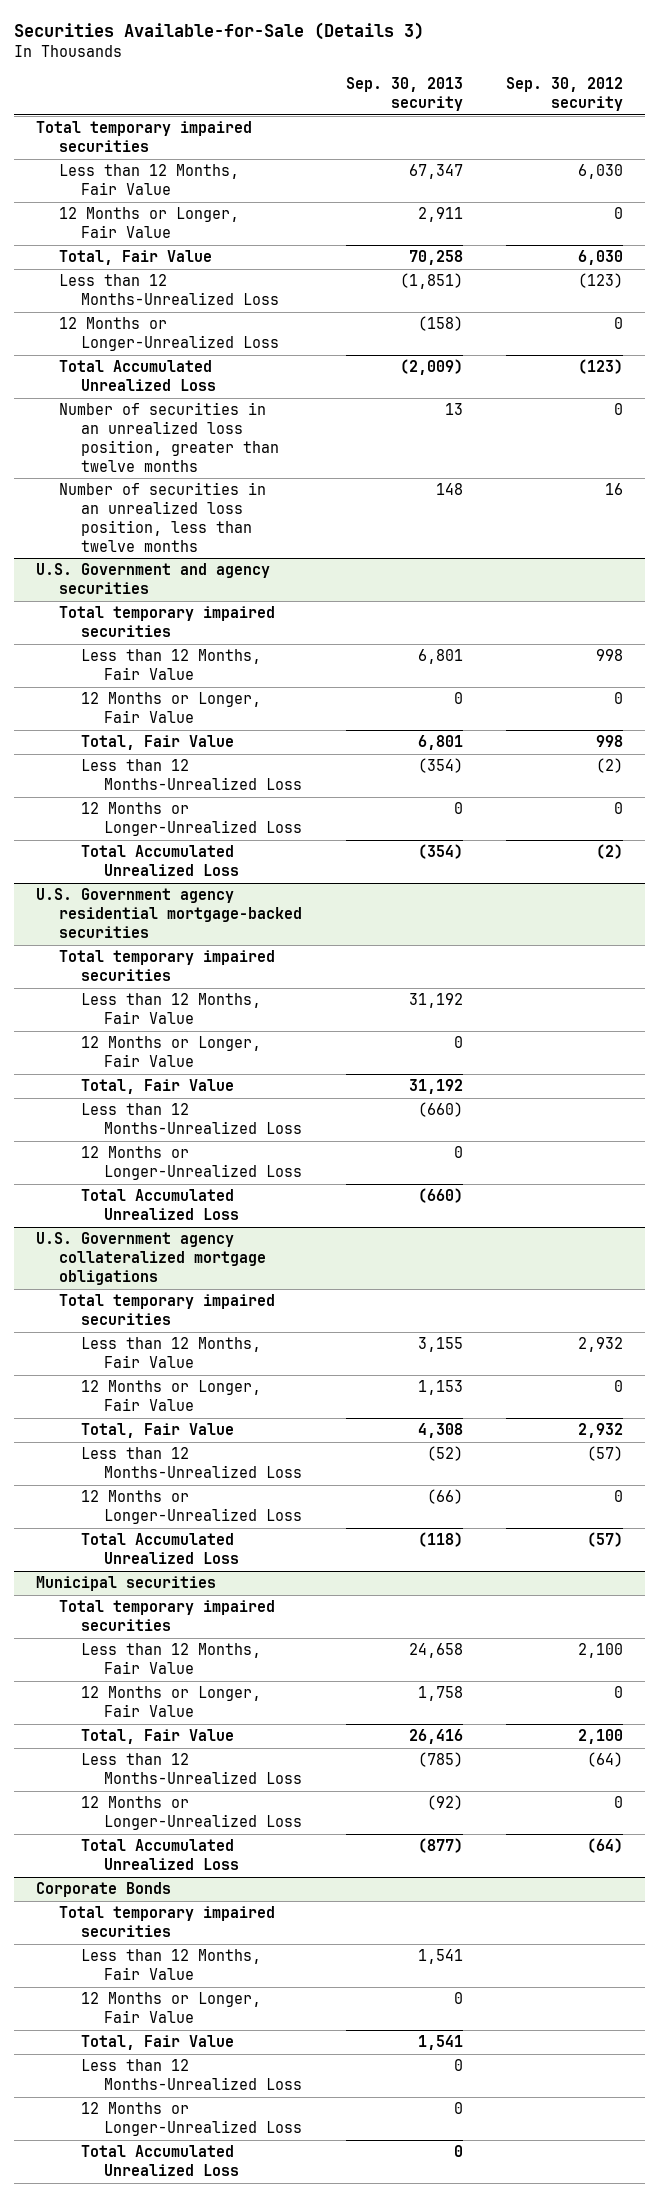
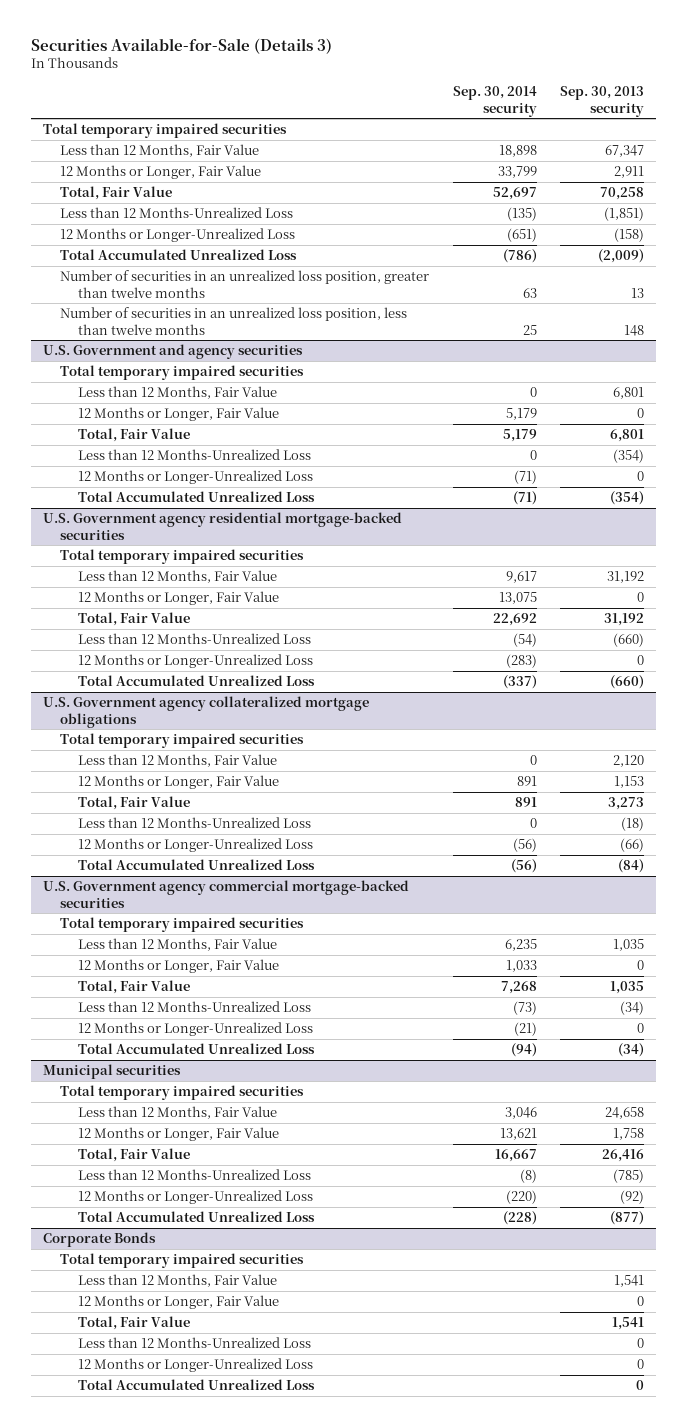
[506,77,624,112] Sep. 30, 2012 security -> none
none -> [452,86,537,117] Sep. 30, 2014 security
[417,1337,463,1353] 3,155 -> [613,755,645,768] 2,120
[417,1423,463,1439] 4,308 -> [608,797,645,811] 3,273
[426,1446,463,1462] (52) -> [621,817,645,832] (18)
[417,1532,463,1548] (118) -> [618,859,645,874] (84)
none -> [42,880,409,908] U.S. Government agency commercial mortgage-backed securities
none -> [60,917,305,933] Total temporary impaired securities
none -> [77,938,277,952] Less than 12 Months, Fair Value
none -> [77,959,279,974] 12 Months or Longer, Fair Value
none -> [77,980,190,995] Total, Fair Value
none -> [77,1001,311,1013] Less than 12 Months-Unrealized Loss
none -> [77,1022,313,1037] 12 Months or Longer-Unrealized Loss
none -> [77,1043,315,1055] Total Accumulated Unrealized Loss

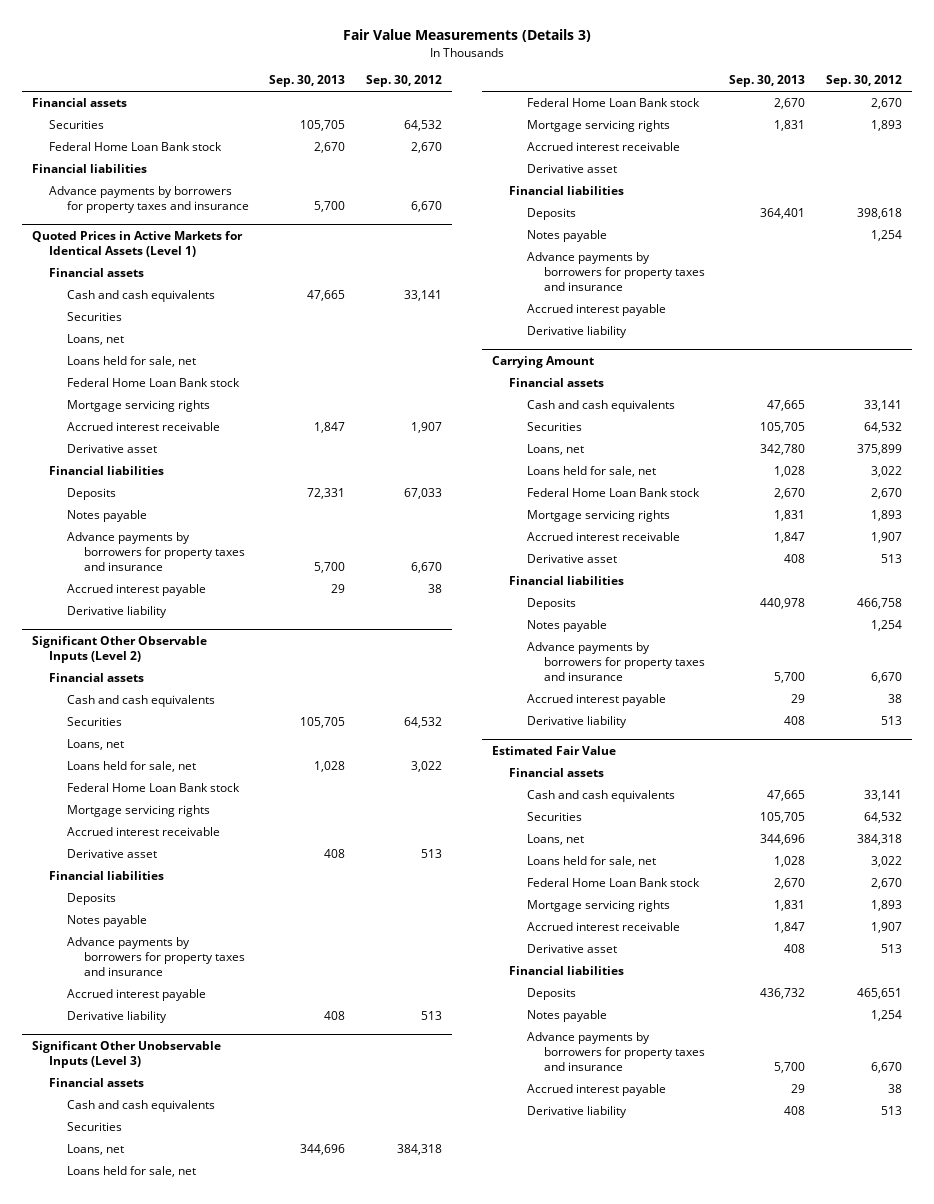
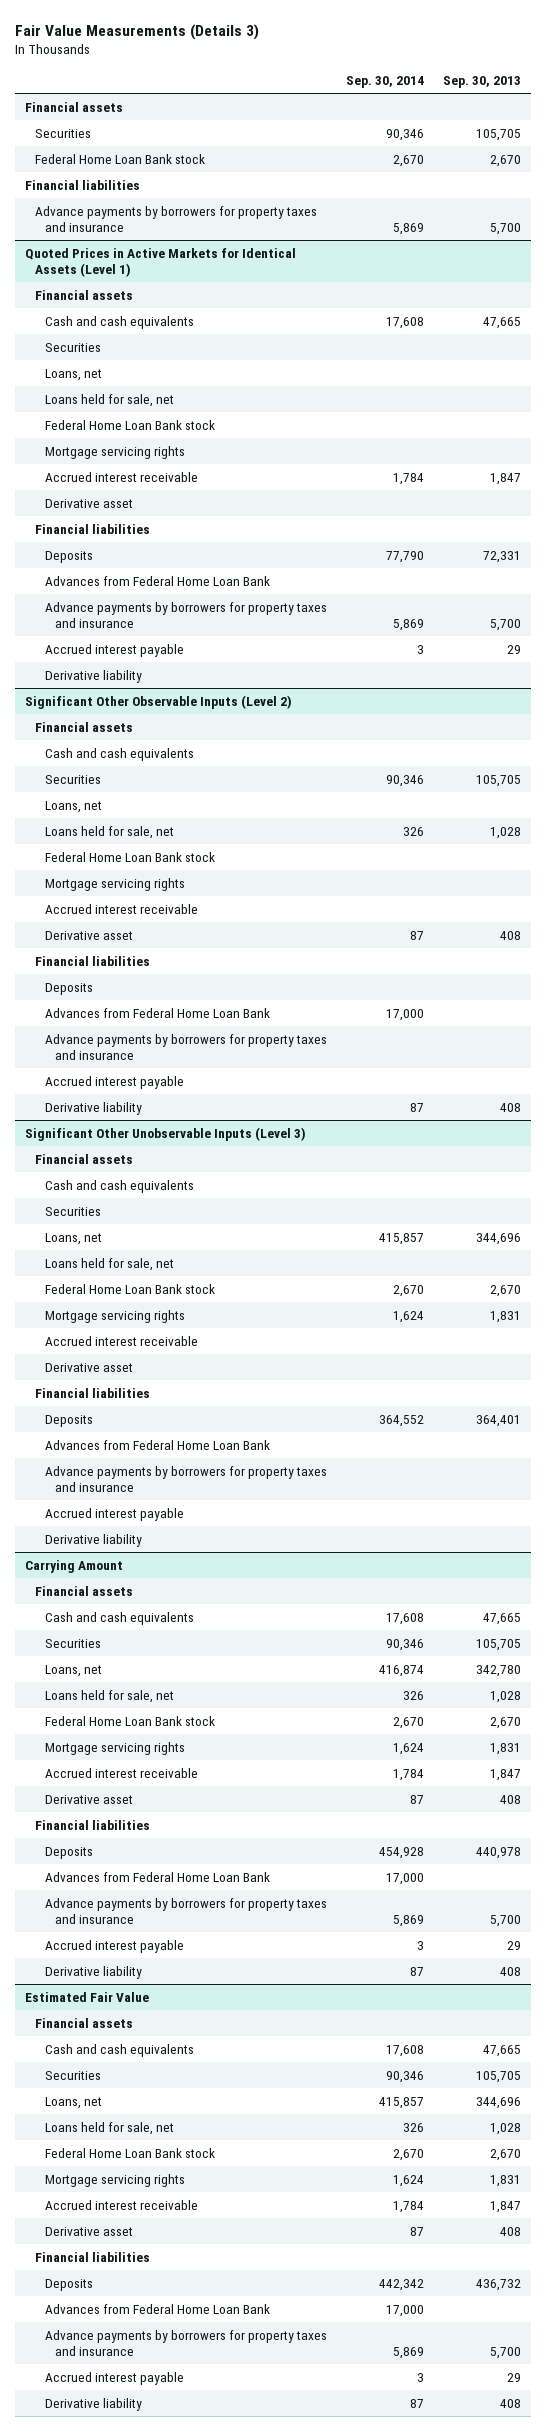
[365,75,442,88] Sep. 30, 2012 -> none
none -> [345,76,424,89] Sep. 30, 2014
[66,510,147,523] Notes payable -> [44,575,270,586] Advances from Federal Home Loan Bank
[66,915,147,928] Notes payable -> [44,1007,270,1018] Advances from Federal Home Loan Bank
[526,230,607,243] Notes payable -> [44,1439,270,1450] Advances from Federal Home Loan Bank
[526,620,607,633] Notes payable -> [44,1871,270,1882] Advances from Federal Home Loan Bank
[526,1010,607,1023] Notes payable -> [44,2303,270,2314] Advances from Federal Home Loan Bank

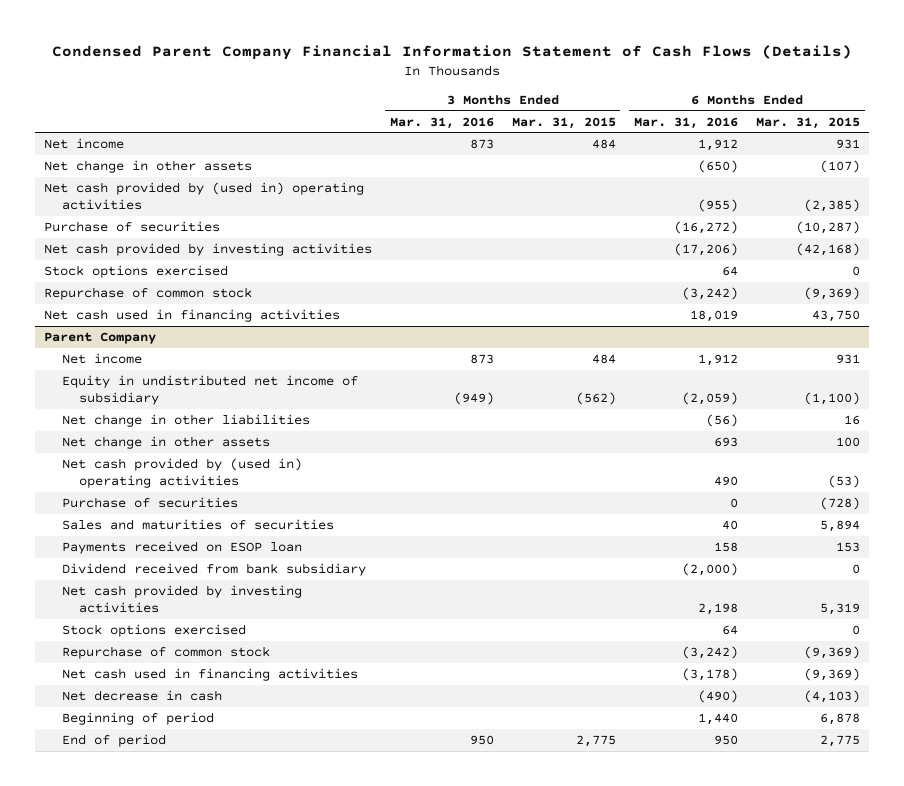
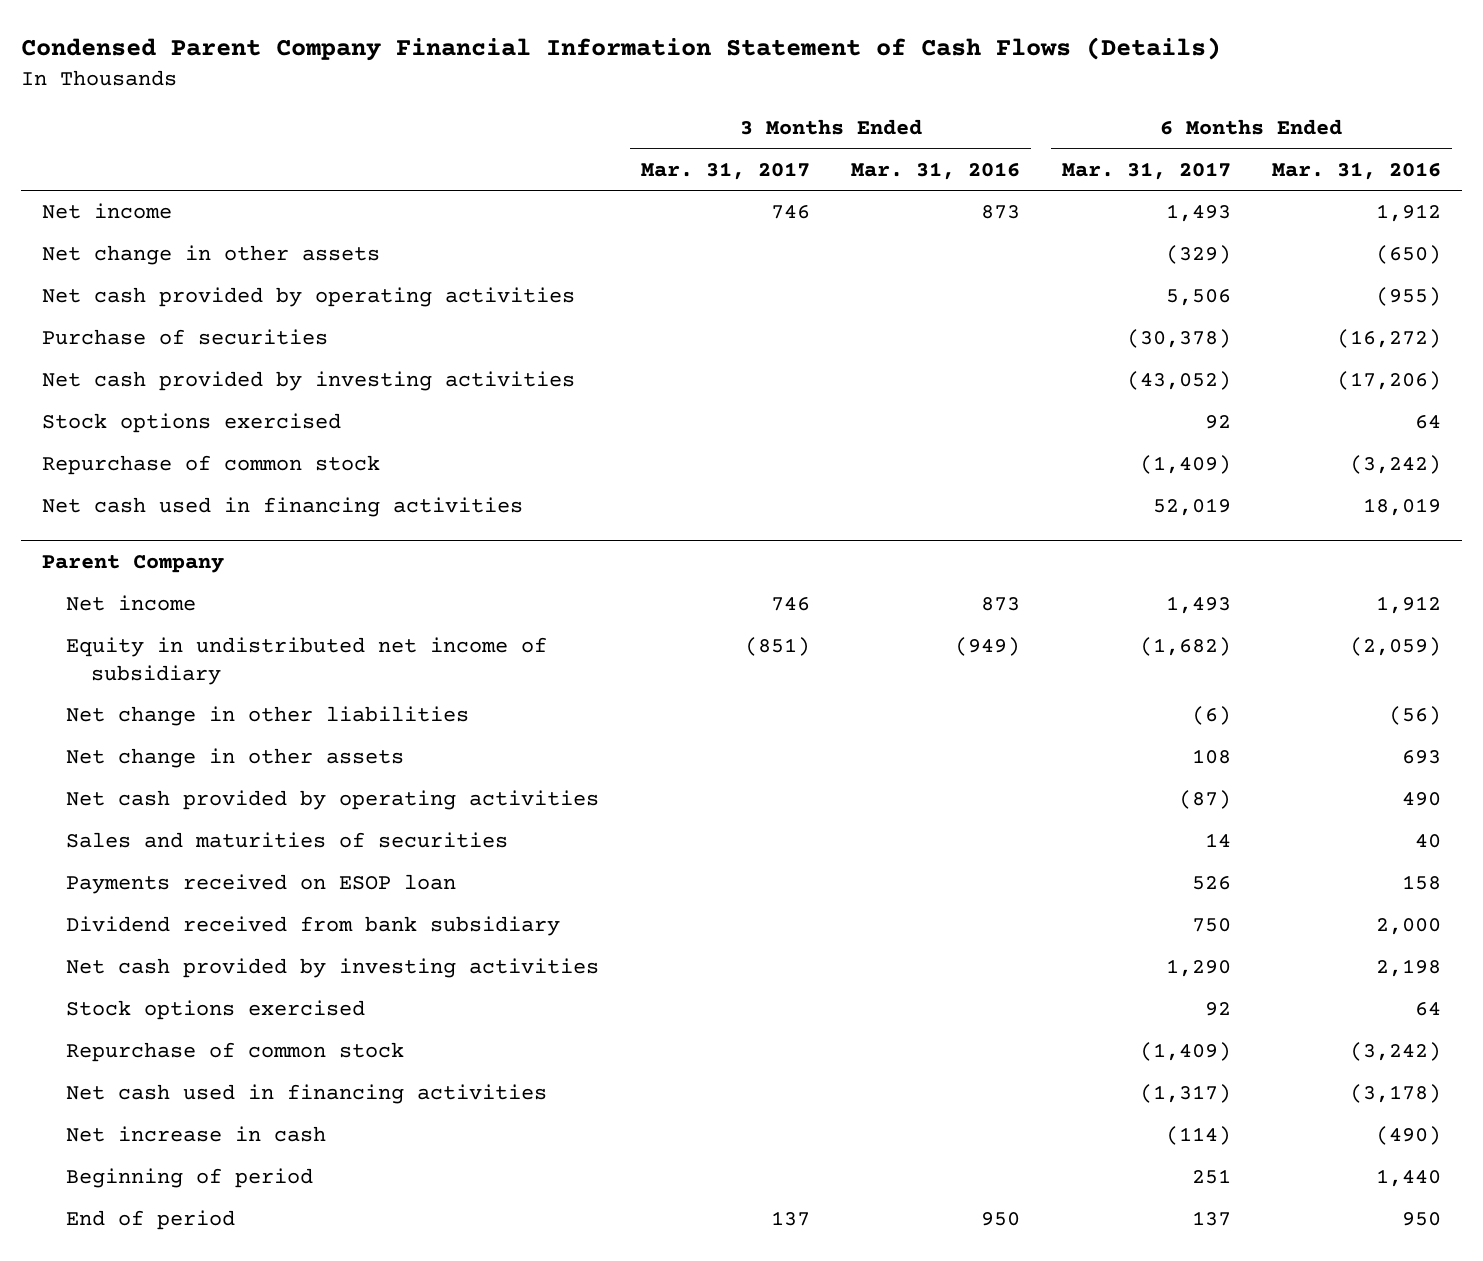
[511,116,616,129] Mar. 31, 2015 -> none
[756,116,861,129] Mar. 31, 2015 -> none
none -> [640,161,810,180] Mar. 31, 2017
none -> [1061,161,1231,180] Mar. 31, 2017
[43,182,364,211] Net cash provided by (used in) operating activities -> [41,287,575,308] Net cash provided by operating activities
[61,497,238,509] Purchase of securities -> none
[61,458,302,489] Net cash provided by (used in) operating activities -> [66,790,600,811] Net cash provided by operating activities
[682,563,739,577] (2,000) -> [1376,918,1442,936] 2,000
[61,690,222,702] Net decrease in cash -> [66,1126,327,1143] Net increase in cash

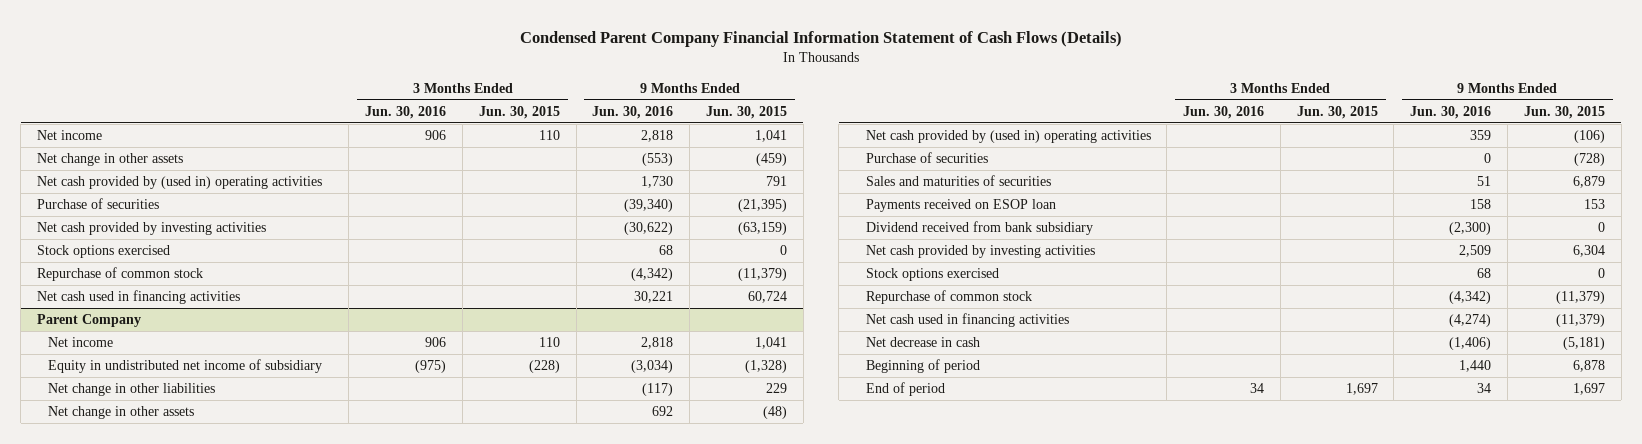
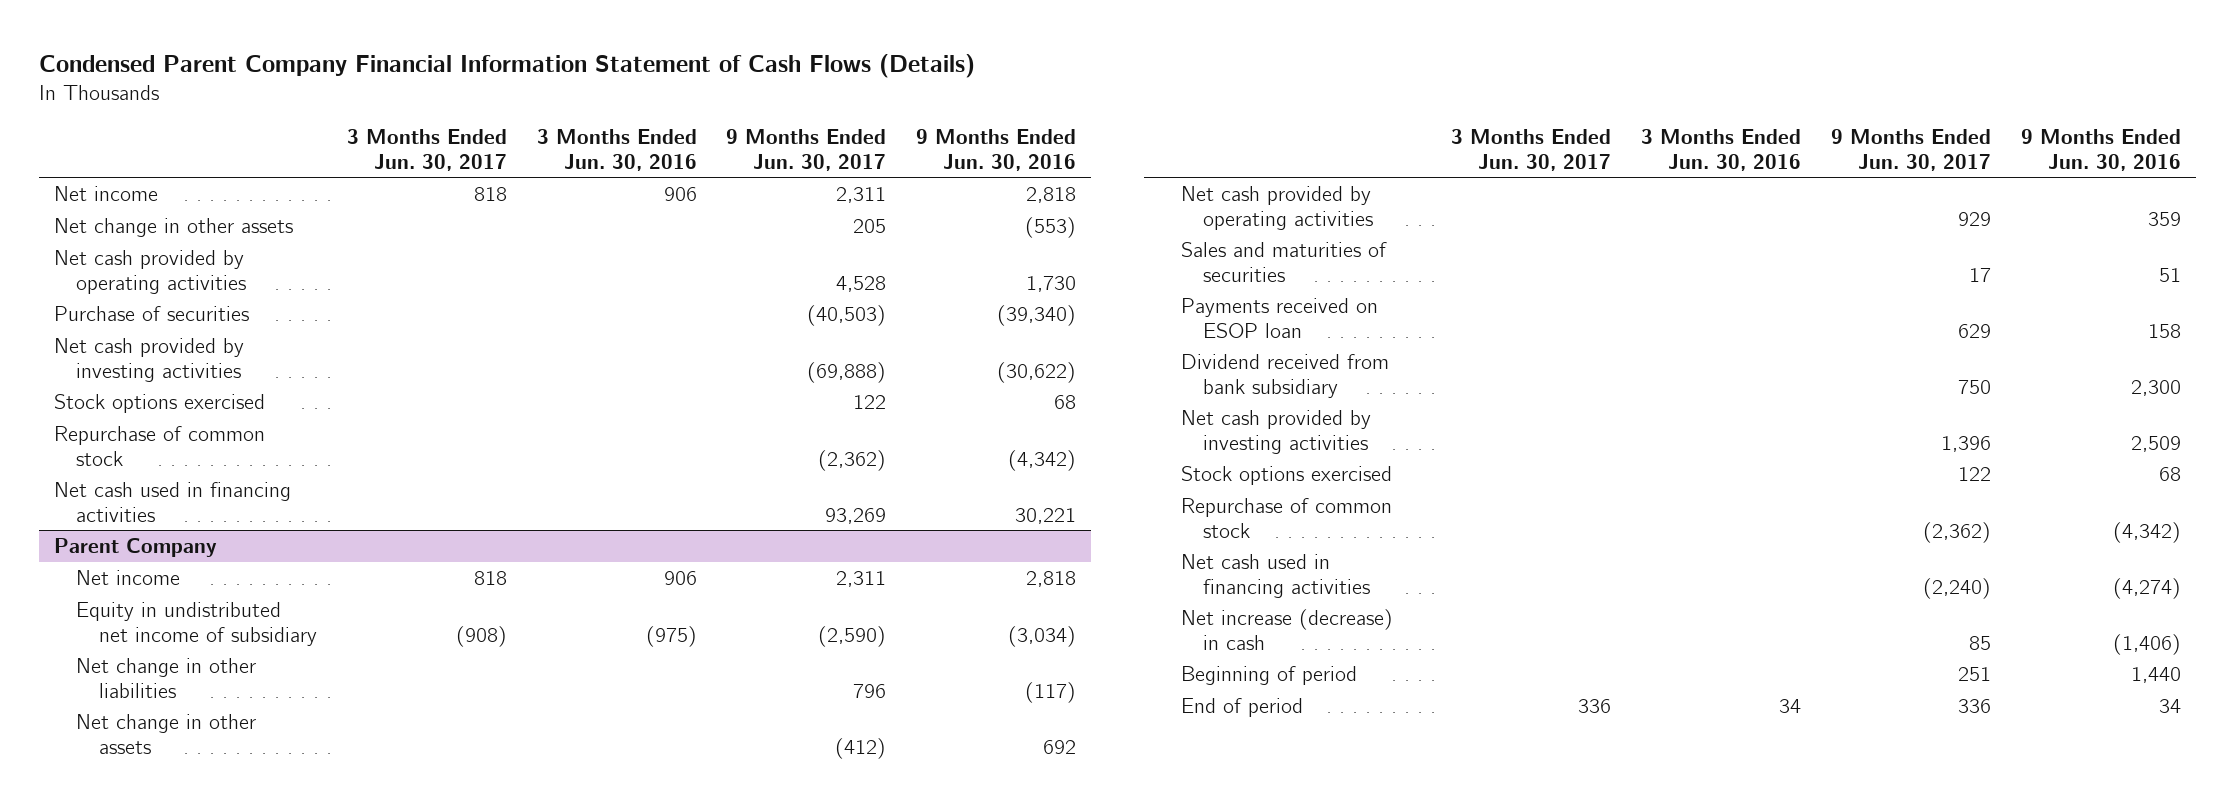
[478,105,560,119] Jun. 30, 2015 -> none
[705,105,787,119] Jun. 30, 2015 -> none
none -> [346,129,507,171] 3 Months Ended Jun. 30, 2017
none -> [726,129,887,171] 9 Months Ended Jun. 30, 2017
[37,176,323,190] Net cash provided by (used in) operating activities -> [54,250,247,294] Net cash provided by operating activities
[865,152,988,164] Purchase of securities -> none
[865,130,1151,144] Net cash provided by (used in) operating activities -> [1181,186,1374,230] Net cash provided by operating activities
[1449,222,1492,236] (2,300) -> [2131,379,2182,396] 2,300
[865,337,980,348] Net decrease in cash -> [1181,609,1394,650] Net increase (decrease) in cash

